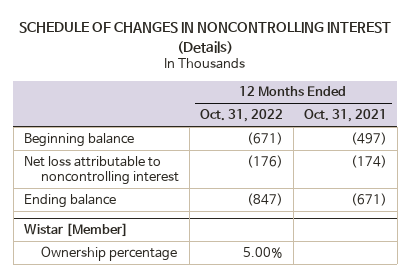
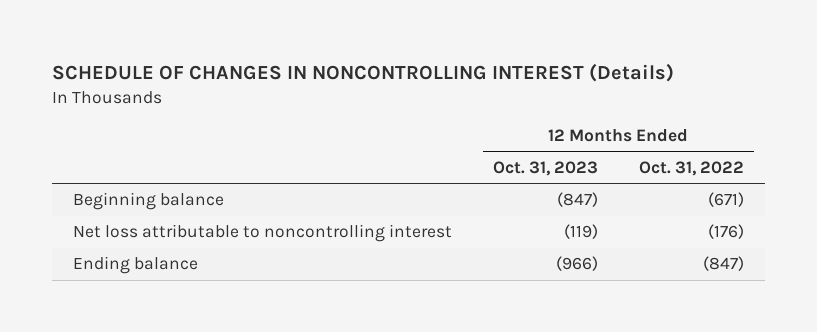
[303,109,387,123] Oct. 31, 2021 -> none
none -> [492,160,598,176] Oct. 31, 2023
[23,223,128,238] Wistar [Member] -> none
[40,245,177,261] Ownership percentage -> none

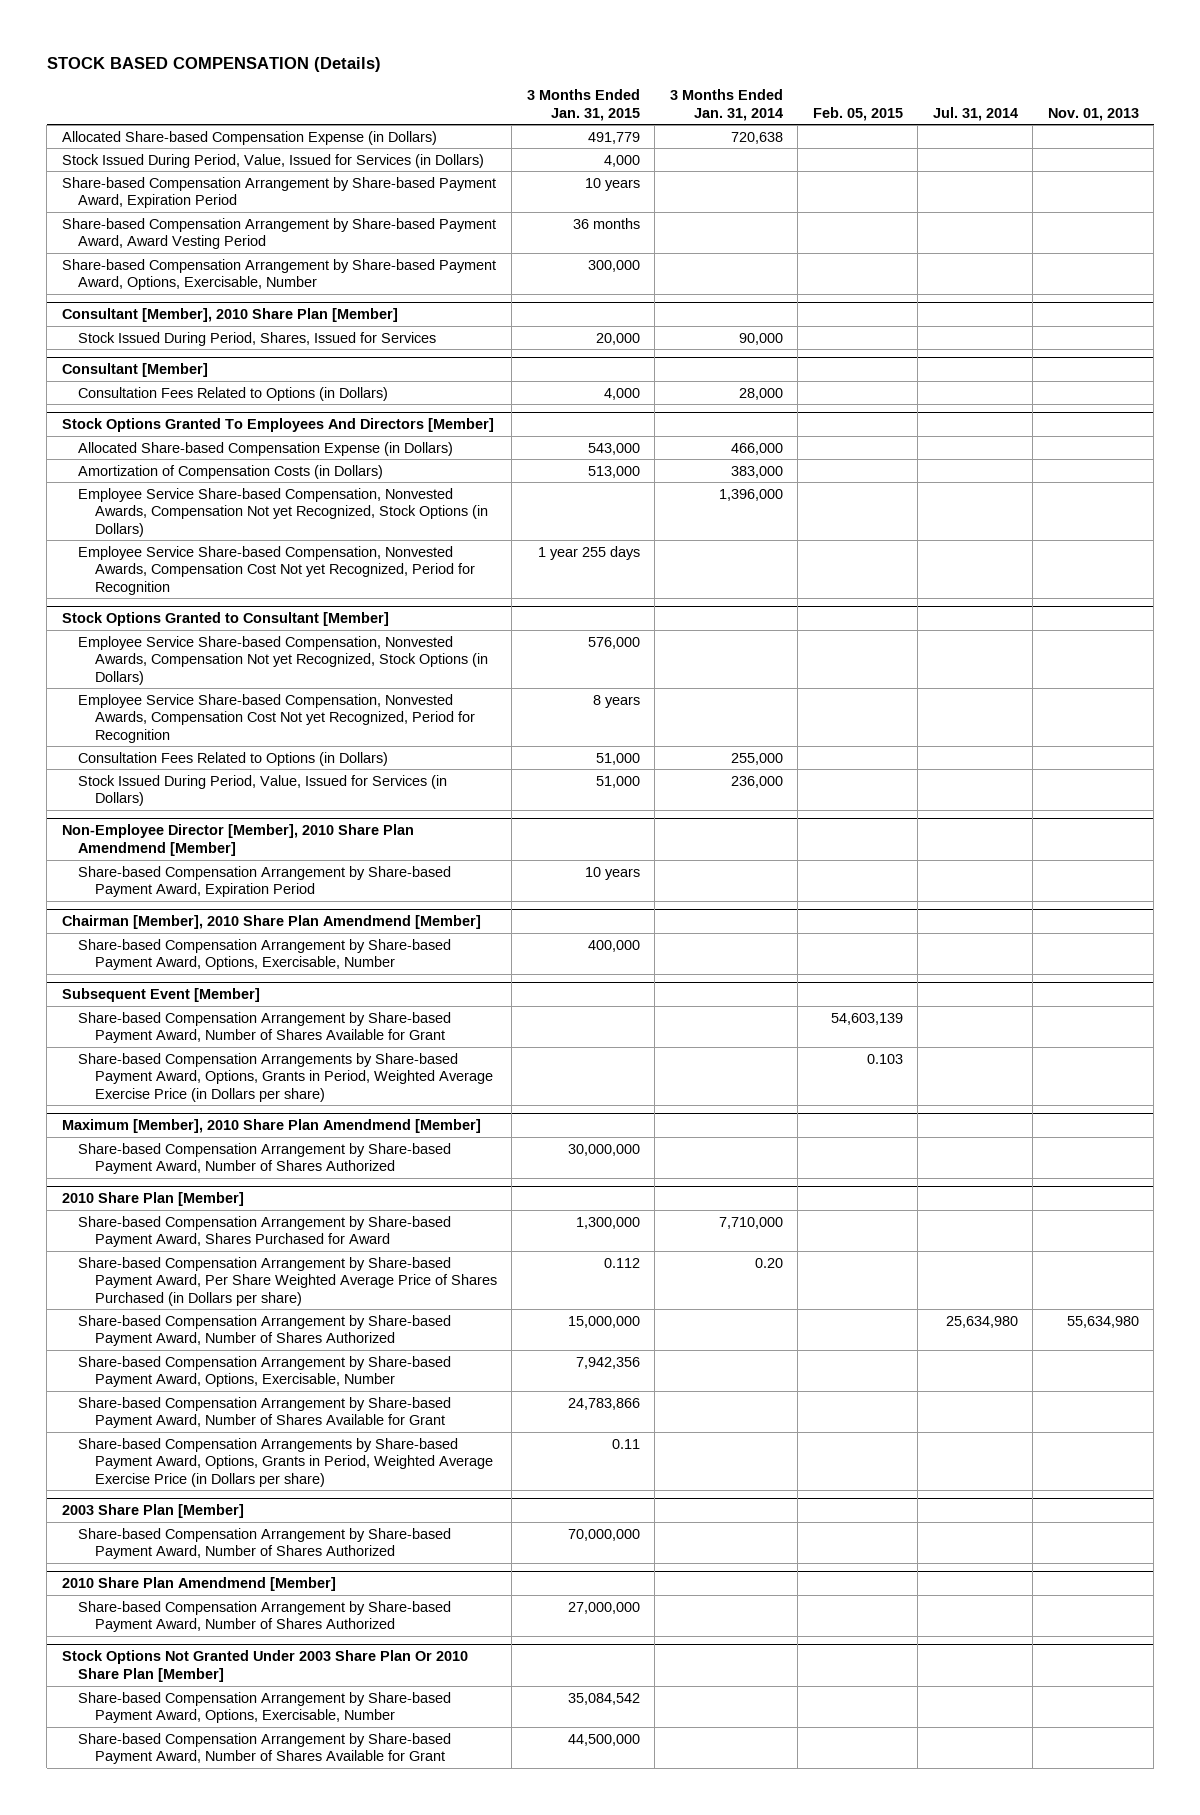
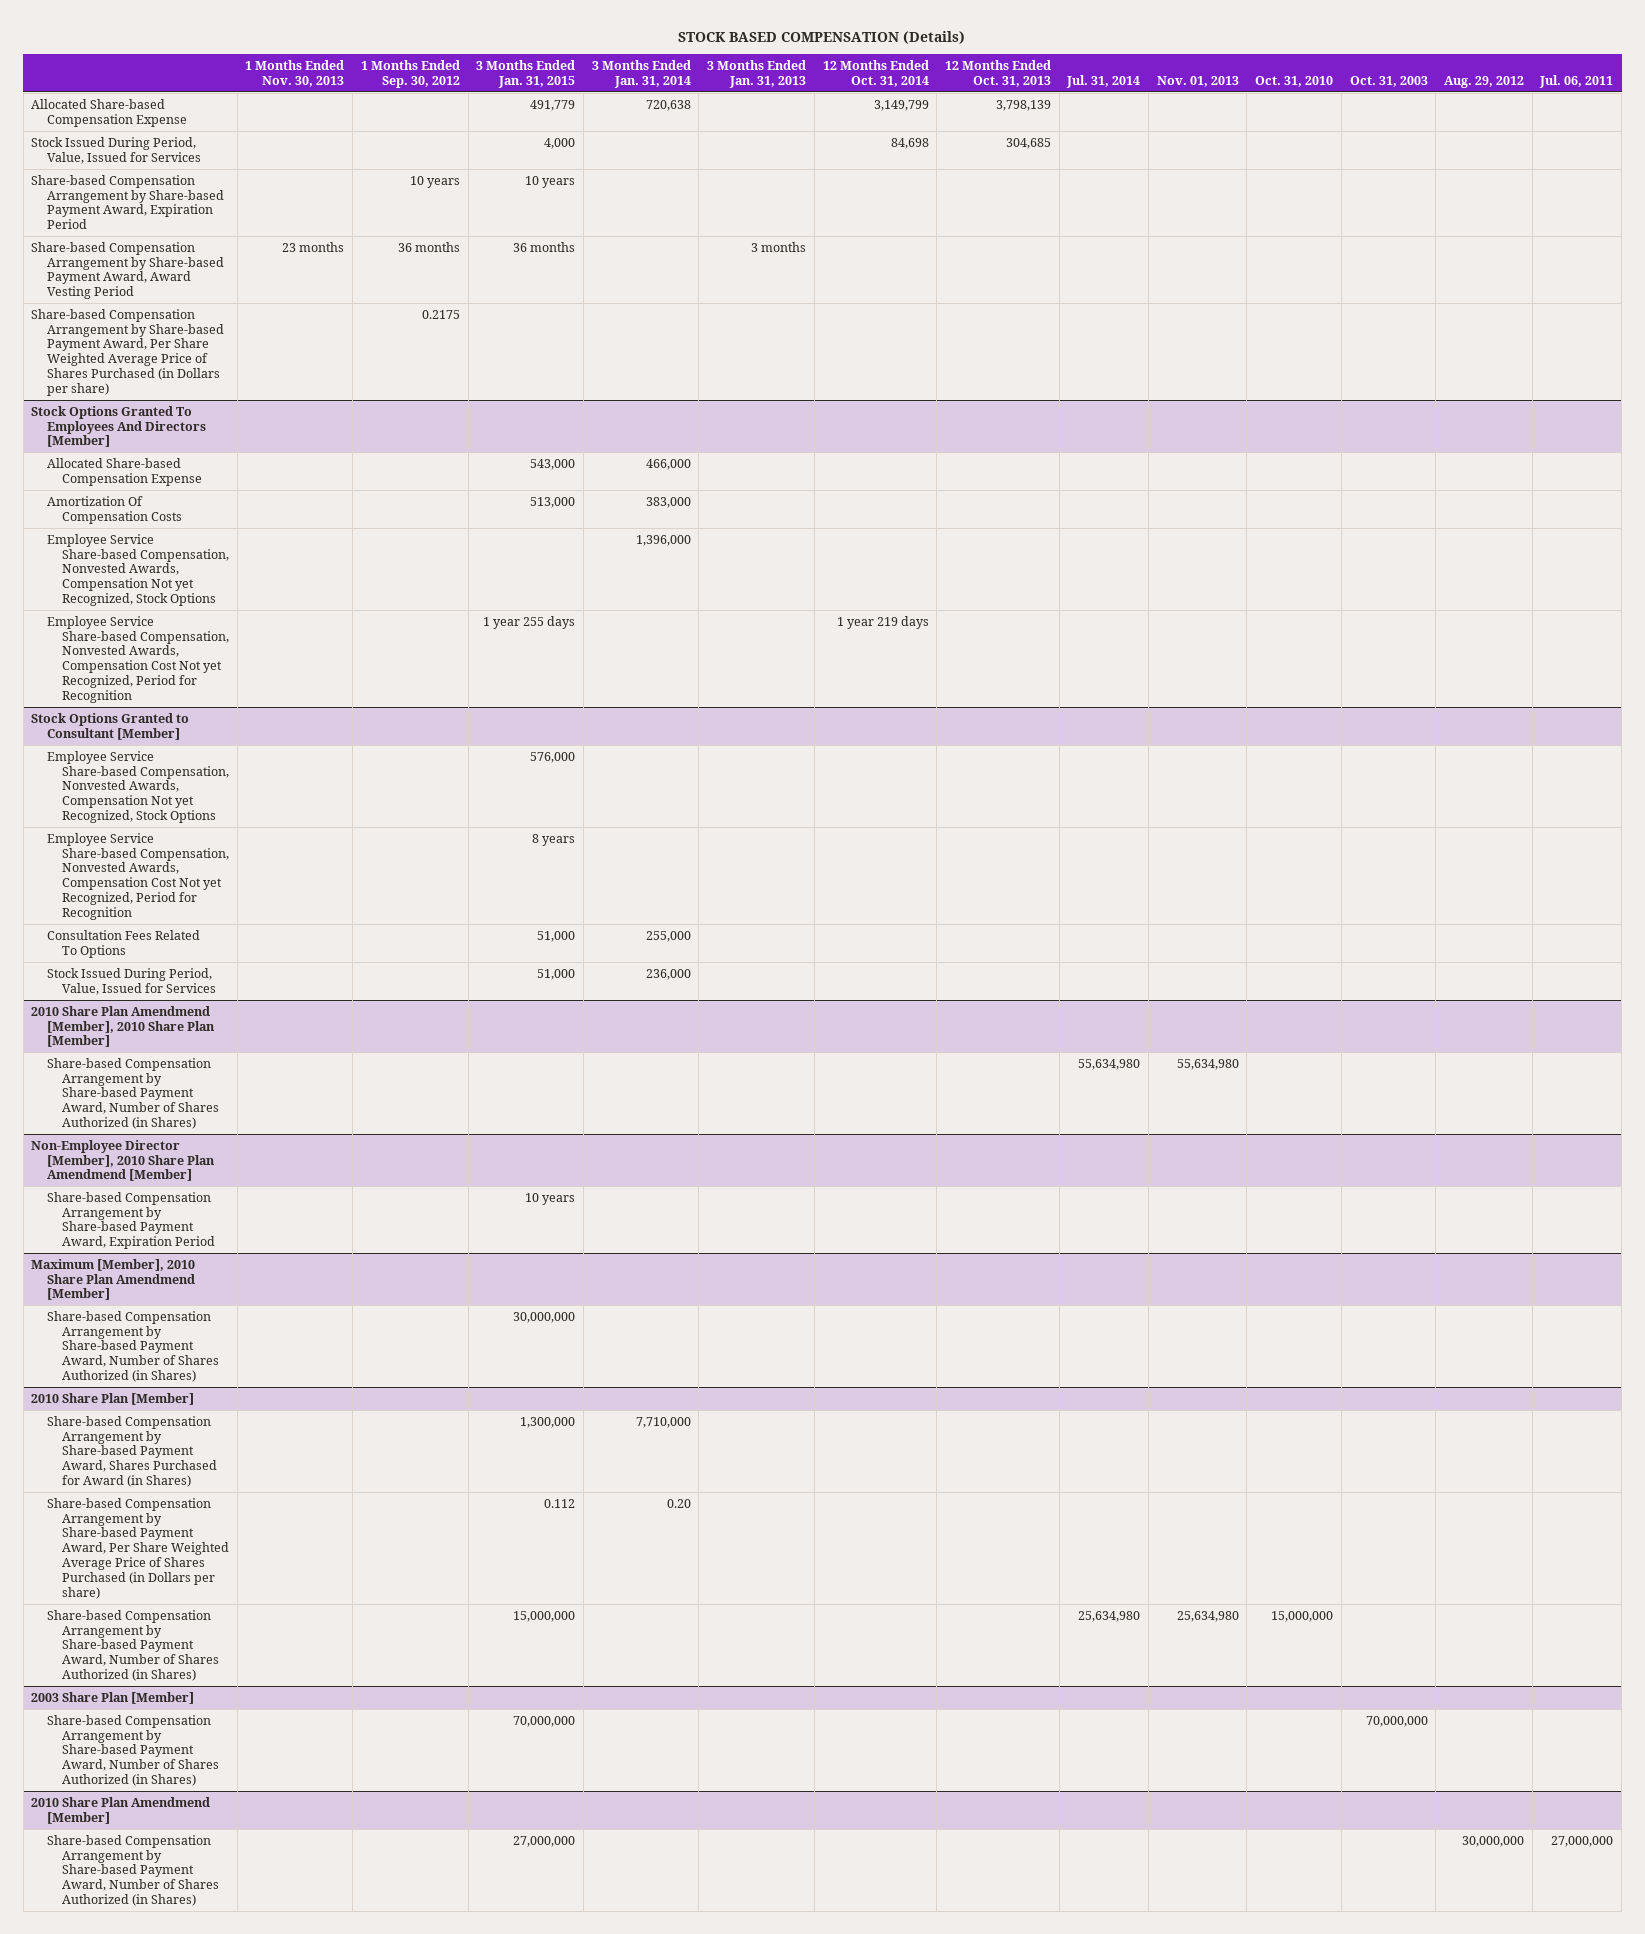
[812,106,903,121] Feb. 05, 2015 -> none
none -> [245,60,345,87] 1 Months Ended Nov. 30, 2013
none -> [360,60,460,88] 1 Months Ended Sep. 30, 2012
none -> [707,60,807,88] 3 Months Ended Jan. 31, 2013
none -> [822,60,929,87] 12 Months Ended Oct. 31, 2014
none -> [944,60,1051,87] 12 Months Ended Oct. 31, 2013
none -> [1255,75,1334,87] Oct. 31, 2010
none -> [1349,75,1428,87] Oct. 31, 2003
none -> [1443,75,1524,88] Aug. 29, 2012
none -> [1539,74,1614,88] Jul. 06, 2011
[61,130,437,145] Allocated Share-based Compensation Expense (in Dollars) -> [31,98,187,127] Allocated Share-based Compensation Expense
[61,153,484,168] Stock Issued During Period, Value, Issued for Services (in Dollars) -> [31,136,201,164] Stock Issued During Period, Value, Issued for Services
[61,258,496,291] Share-based Compensation Arrangement by Share-based Payment Award, Options, Exercisable, Number -> none
[61,308,398,323] Consultant [Member], 2010 Share Plan [Member] -> none
[78,331,437,346] Stock Issued During Period, Shares, Issued for Services -> none
[61,363,208,378] Consultant [Member] -> none
[78,386,389,401] Consultation Fees Related to Options (in Dollars) -> none
none -> [31,308,224,396] Share-based Compensation Arrangement by Share-based Payment Award, Per Share Weighted Average Price of Shares Purchased (in Dollars per share)
[78,441,454,456] Allocated Share-based Compensation Expense (in Dollars) -> [46,457,203,486] Allocated Share-based Compensation Expense
[78,464,384,479] Amortization of Compensation Costs (in Dollars) -> [46,495,183,524] Amortization Of Compensation Costs
[78,487,488,537] Employee Service Share-based Compensation, Nonvested Awards, Compensation Not yet Recognized, Stock Options (in Dollars) -> [46,533,230,607] Employee Service Share-based Compensation, Nonvested Awards, Compensation Not yet Recognized, Stock Options
[78,635,488,685] Employee Service Share-based Compensation, Nonvested Awards, Compensation Not yet Recognized, Stock Options (in Dollars) -> [46,750,230,824] Employee Service Share-based Compensation, Nonvested Awards, Compensation Not yet Recognized, Stock Options
[78,751,389,766] Consultation Fees Related to Options (in Dollars) -> [46,929,200,958] Consultation Fees Related To Options
[78,774,448,807] Stock Issued During Period, Value, Issued for Services (in Dollars) -> [46,967,217,995] Stock Issued During Period, Value, Issued for Services
none -> [31,1005,215,1048] 2010 Share Plan Amendmend [Member], 2010 Share Plan [Member]
none -> [46,1057,220,1130] Share-based Compensation Arrangement by Share-based Payment Award, Number of Shares Authorized (in Shares)
[61,915,481,930] Chairman [Member], 2010 Share Plan Amendmend [Member] -> none
[78,938,452,971] Share-based Compensation Arrangement by Share-based Payment Award, Options, Exercisable, Number -> none
[61,988,260,1003] Subsequent Event [Member] -> none
[78,1011,452,1044] Share-based Compensation Arrangement by Share-based Payment Award, Number of Shares Available for Grant -> none
[78,1052,493,1102] Share-based Compensation Arrangements by Share-based Payment Award, Options, Grants in Period, Weighted Average Exercise Price (in Dollars per share) -> none
[78,1142,452,1175] Share-based Compensation Arrangement by Share-based Payment Award, Number of Shares Authorized -> [46,1310,220,1383] Share-based Compensation Arrangement by Share-based Payment Award, Number of Shares Authorized (in Shares)
[78,1215,452,1248] Share-based Compensation Arrangement by Share-based Payment Award, Shares Purchased for Award -> [46,1415,218,1488] Share-based Compensation Arrangement by Share-based Payment Award, Shares Purchased for Award (in Shares)
[78,1355,452,1388] Share-based Compensation Arrangement by Share-based Payment Award, Options, Exercisable, Number -> none
[78,1396,452,1429] Share-based Compensation Arrangement by Share-based Payment Award, Number of Shares Available for Grant -> none
[78,1437,493,1487] Share-based Compensation Arrangements by Share-based Payment Award, Options, Grants in Period, Weighted Average Exercise Price (in Dollars per share) -> none
[78,1314,452,1347] Share-based Compensation Arrangement by Share-based Payment Award, Number of Shares Authorized -> [46,1609,220,1682] Share-based Compensation Arrangement by Share-based Payment Award, Number of Shares Authorized (in Shares)
[1066,1315,1139,1328] 55,634,980 -> [1176,1610,1239,1622] 25,634,980
[78,1527,452,1560] Share-based Compensation Arrangement by Share-based Payment Award, Number of Shares Authorized -> [46,1714,220,1787] Share-based Compensation Arrangement by Share-based Payment Award, Number of Shares Authorized (in Shares)
[61,1650,468,1682] Stock Options Not Granted Under 2003 Share Plan Or 2010 Share Plan [Member] -> none
[78,1691,452,1724] Share-based Compensation Arrangement by Share-based Payment Award, Options, Exercisable, Number -> none
[78,1732,452,1765] Share-based Compensation Arrangement by Share-based Payment Award, Number of Shares Available for Grant -> none
[78,1600,452,1633] Share-based Compensation Arrangement by Share-based Payment Award, Number of Shares Authorized -> [46,1834,220,1907] Share-based Compensation Arrangement by Share-based Payment Award, Number of Shares Authorized (in Shares)

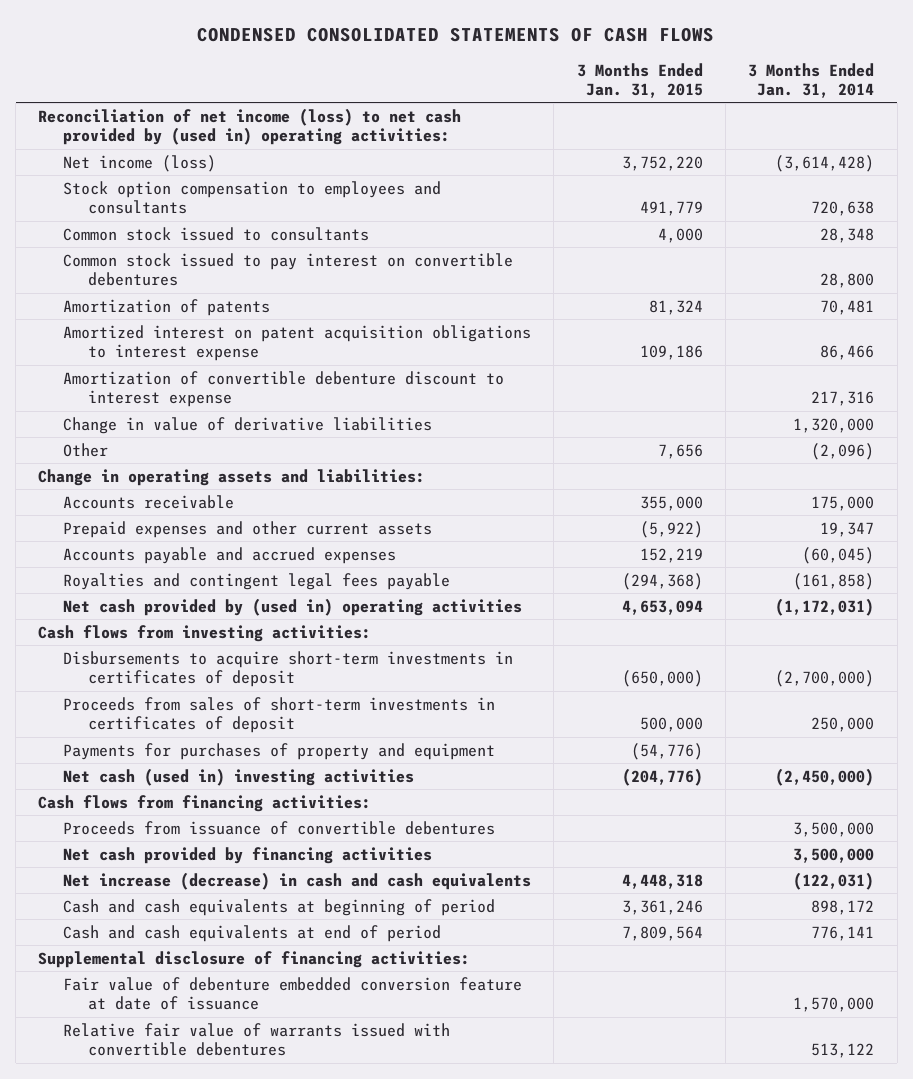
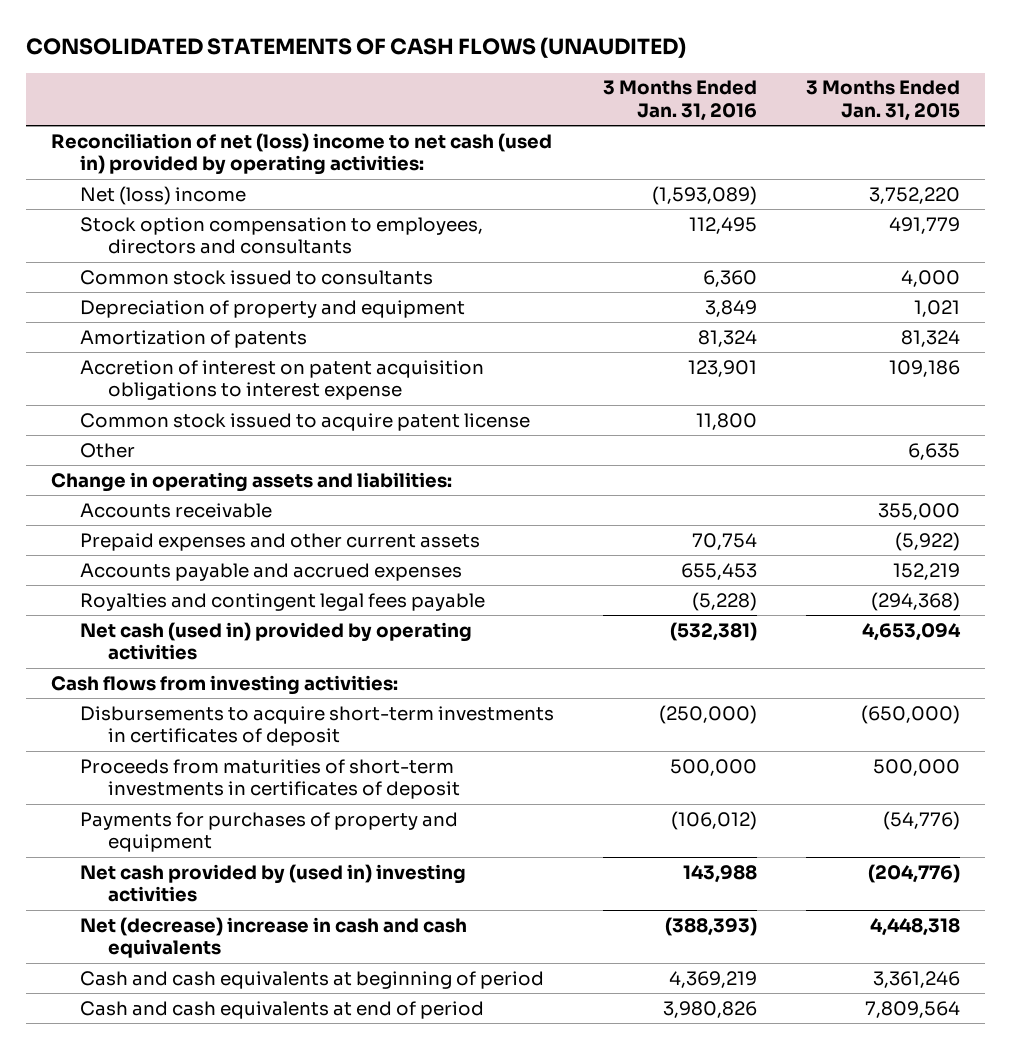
[197,26,715,42] CONDENSED CONSOLIDATED STATEMENTS OF CASH FLOWS -> [26,37,687,59] CONSOLIDATED STATEMENTS OF CASH FLOWS (UNAUDITED)
[748,62,875,99] 3 Months Ended Jan. 31, 2014 -> none
none -> [603,80,758,121] 3 Months Ended Jan. 31, 2016
[38,107,462,146] Reconciliation of net income (loss) to net cash provided by (used in) operating activities: -> [50,132,552,176] Reconciliation of net (loss) income to net cash (used in) provided by operating activities:
[62,154,216,172] Net income (loss) -> [79,185,246,205] Net (loss) income
[62,180,441,215] Stock option compensation to employees and consultants -> [79,216,483,255] Stock option compensation to employees, directors and consultants
[62,252,513,287] Common stock issued to pay interest on convertible debentures -> none
none -> [79,299,465,318] Depreciation of property and equipment
[62,370,504,408] Amortization of convertible debenture discount to interest expense -> none
[62,416,432,434] Change in value of derivative liabilities -> none
[62,324,531,362] Amortized interest on patent acquisition obligations to interest expense -> [79,359,484,401] Accretion of interest on patent acquisition obligations to interest expense
none -> [79,412,530,431] Common stock issued to acquire patent license
[657,443,703,459] 7,656 -> [908,442,961,460] 6,635
[62,597,522,616] Net cash provided by (used in) operating activities -> [79,621,472,661] Net cash (used in) provided by operating activities
[62,696,495,734] Proceeds from sales of short-term investments in certificates of deposit -> [79,758,461,800] Proceeds from maturities of short-term investments in certificates of deposit
[38,794,372,812] Cash flows from financing activities: -> none
[62,820,495,835] Proceeds from issuance of convertible debentures -> none
[62,846,432,864] Net cash provided by financing activities -> none
[62,767,414,786] Net cash (used in) investing activities -> [79,863,466,903] Net cash provided by (used in) investing activities
[62,871,531,890] Net increase (decrease) in cash and cash equivalents -> [79,916,467,959] Net (decrease) increase in cash and cash equivalents
[38,950,471,968] Supplemental disclosure of financing activities: -> none
[62,976,522,1011] Fair value of debenture embedded conversion feature at date of issuance -> none
[62,1022,450,1057] Relative fair value of warrants issued with convertible debentures -> none

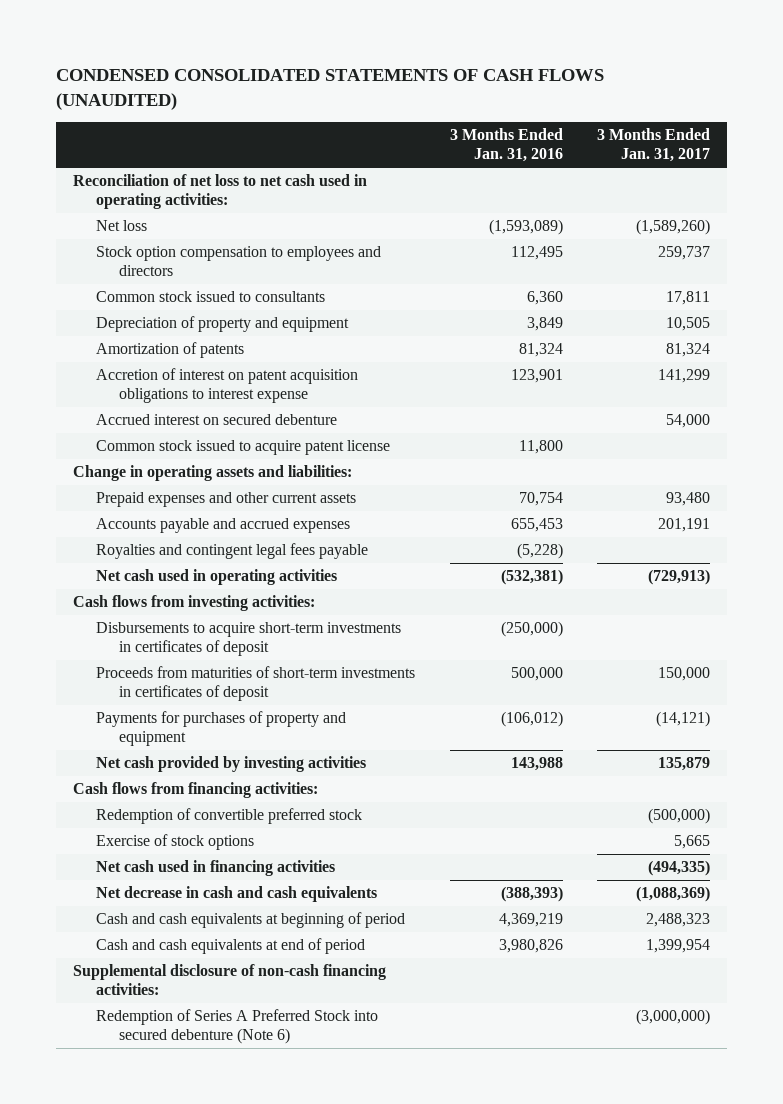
[26,37,687,59] CONSOLIDATED STATEMENTS OF CASH FLOWS (UNAUDITED) -> [55,68,604,111] CONDENSED CONSOLIDATED STATEMENTS OF CASH FLOWS (UNAUDITED)
[806,80,961,121] 3 Months Ended Jan. 31, 2015 -> none
none -> [597,128,711,163] 3 Months Ended Jan. 31, 2017
[50,132,552,176] Reconciliation of net (loss) income to net cash (used in) provided by operating activities: -> [72,174,367,210] Reconciliation of net loss to net cash used in operating activities:
[79,185,246,205] Net (loss) income -> [96,220,148,232] Net loss
[79,216,483,255] Stock option compensation to employees, directors and consultants -> [96,246,382,277] Stock option compensation to employees and directors
none -> [96,414,338,426] Accrued interest on secured debenture
[79,442,135,458] Other -> none
[79,502,272,518] Accounts receivable -> none
[79,621,472,661] Net cash (used in) provided by operating activities -> [96,569,338,586] Net cash used in operating activities
[79,863,466,903] Net cash provided by (used in) investing activities -> [96,756,367,773] Net cash provided by investing activities
none -> [72,782,318,799] Cash flows from financing activities:
none -> [96,808,363,825] Redemption of convertible preferred stock
none -> [96,834,255,851] Exercise of stock options
none -> [96,860,336,877] Net cash used in financing activities
[79,916,467,959] Net (decrease) increase in cash and cash equivalents -> [96,886,378,903] Net decrease in cash and cash equivalents
none -> [72,964,386,996] Supplemental disclosure of non-cash financing activities:
none -> [96,1009,379,1045] Redemption of Series A Preferred Stock into secured debenture (Note 6)

